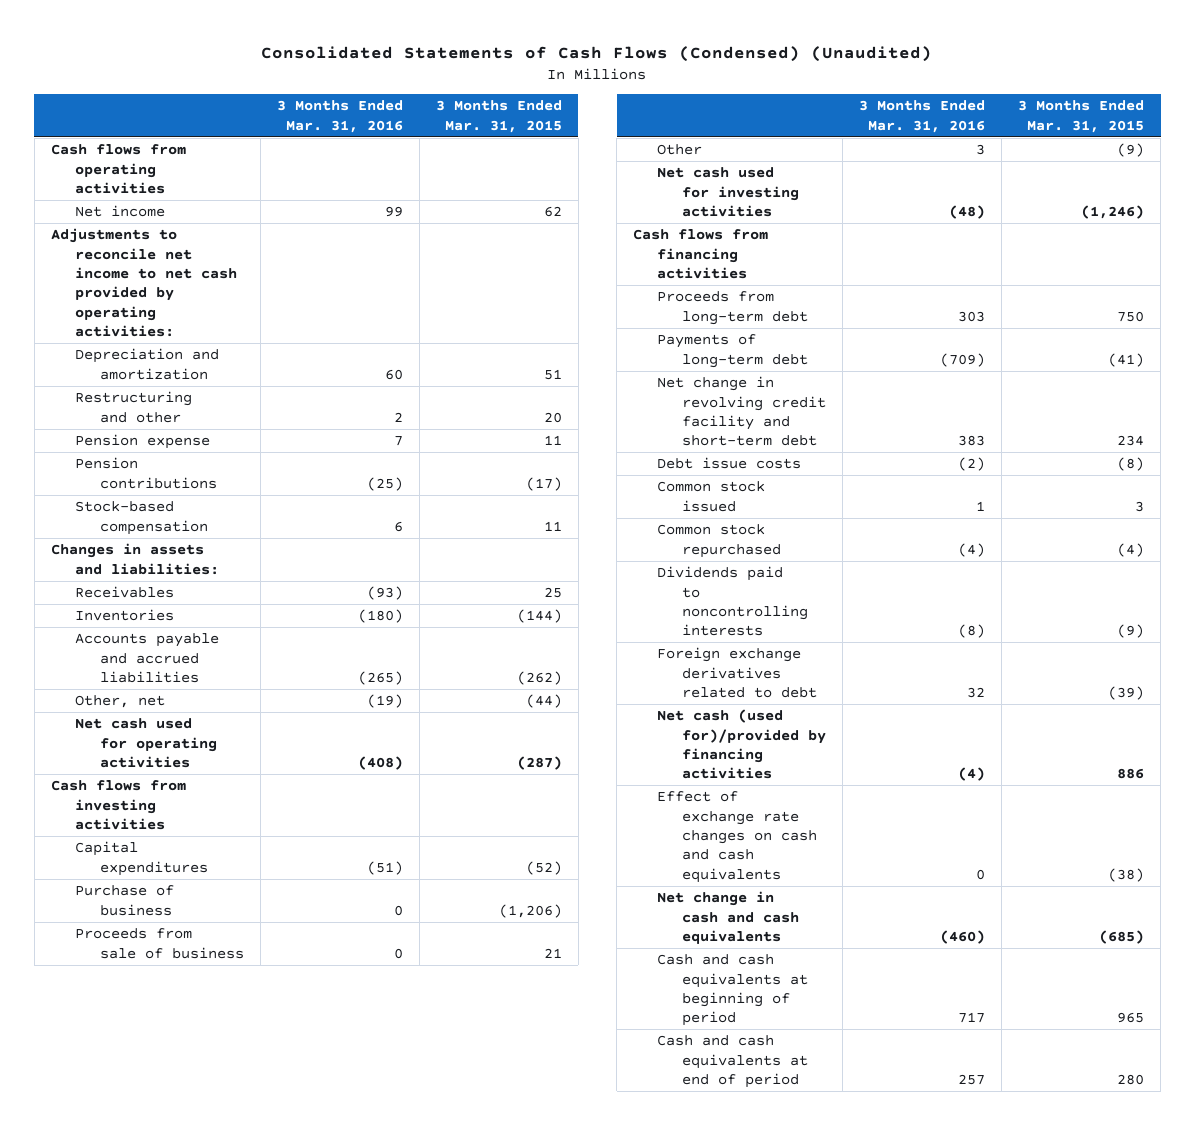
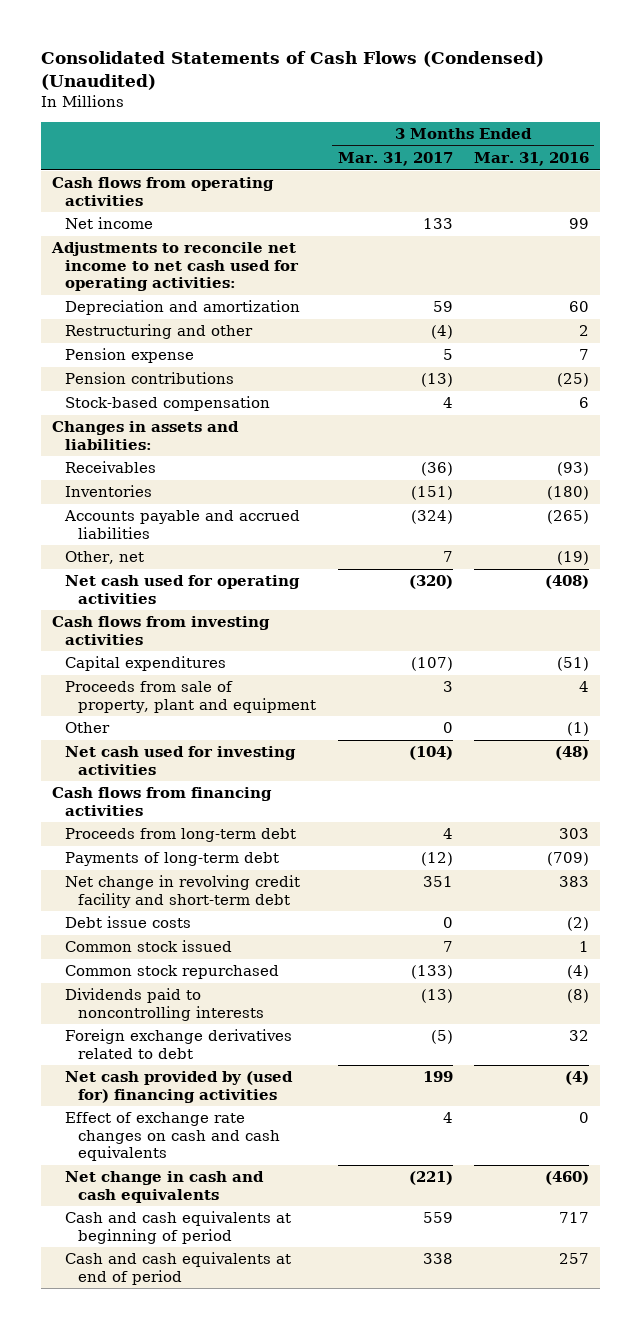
[435,100,562,133] 3 Months Ended Mar. 31, 2015 -> none
none -> [337,152,453,167] Mar. 31, 2017
[50,228,238,337] Adjustments to reconcile net income to net cash provided by operating activities: -> [50,242,300,292] Adjustments to reconcile net income to net cash used for operating activities:
[75,885,175,916] Purchase of business -> none
[75,928,244,959] Proceeds from sale of business -> none
none -> [65,681,317,713] Proceeds from sale of property, plant and equipment
[975,144,985,156] 3 -> [567,722,590,737] (1)
[657,709,826,780] Net cash (used for)/provided by financing activities -> [65,1071,294,1103] Net cash provided by (used for) financing activities

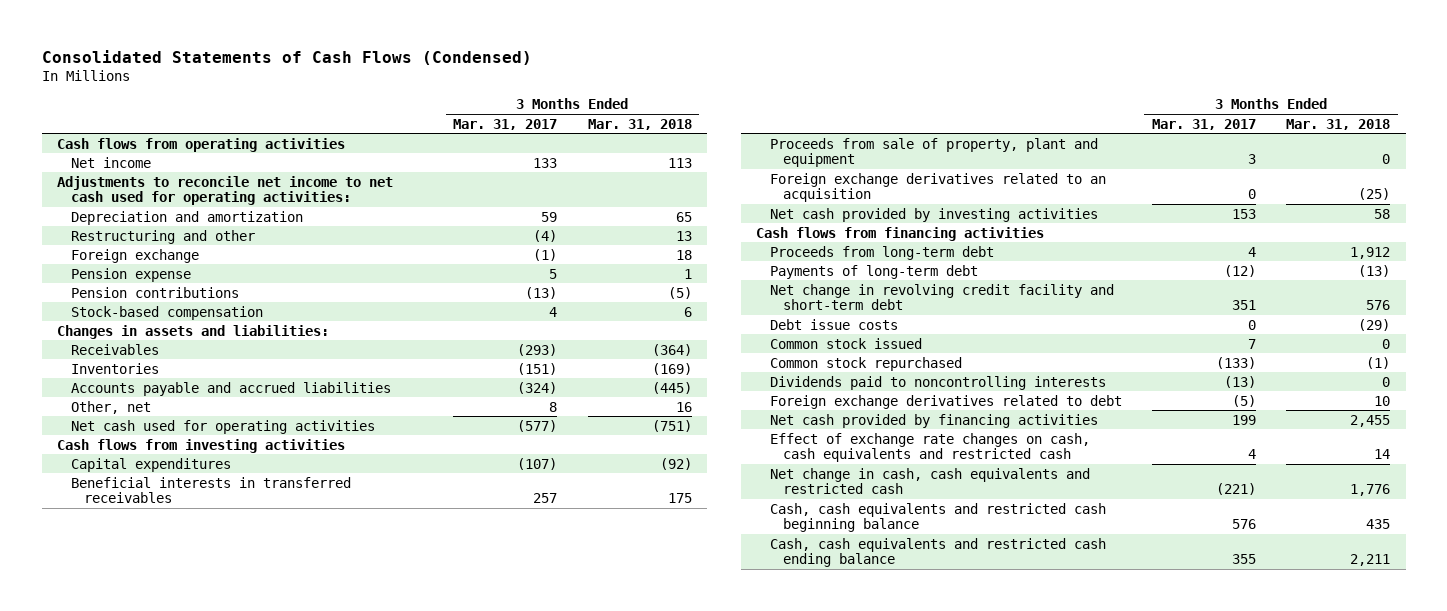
[41,51,545,91] Consolidated Statements of Cash Flows (Condensed) (Unaudited) -> [41,49,532,65] Consolidated Statements of Cash Flows (Condensed)
[474,152,590,167] Mar. 31, 2016 -> none
none -> [587,118,692,130] Mar. 31, 2018
none -> [70,248,199,263] Foreign exchange
[420,462,453,477] (36) -> [517,343,558,356] (293)
[442,551,453,563] 7 -> [549,401,558,412] 8
[408,575,453,590] (320) -> [517,419,558,432] (577)
none -> [70,476,351,504] Beneficial interests in transferred receivables
[65,722,111,734] Other -> none
none -> [769,172,1106,203] Foreign exchange derivatives related to an acquisition
[65,746,297,775] Net cash used for investing activities -> [769,207,1098,222] Net cash provided by investing activities
[408,746,453,761] (104) -> [1231,208,1256,219] 153
[65,1211,292,1244] Cash and cash equivalents at beginning of period -> none
[65,1252,292,1285] Cash and cash equivalents at end of period -> none
[65,1071,294,1103] Net cash provided by (used for) financing activities -> [769,413,1098,428] Net cash provided by financing activities
[65,1112,281,1162] Effect of exchange rate changes on cash and cash equivalents -> [769,432,1090,463] Effect of exchange rate changes on cash, cash equivalents and restricted cash
[65,1171,265,1203] Net change in cash and cash equivalents -> [769,467,1090,495] Net change in cash, cash equivalents and restricted cash
none -> [769,502,1106,533] Cash, cash equivalents and restricted cash beginning balance
none -> [769,537,1106,568] Cash, cash equivalents and restricted cash ending balance

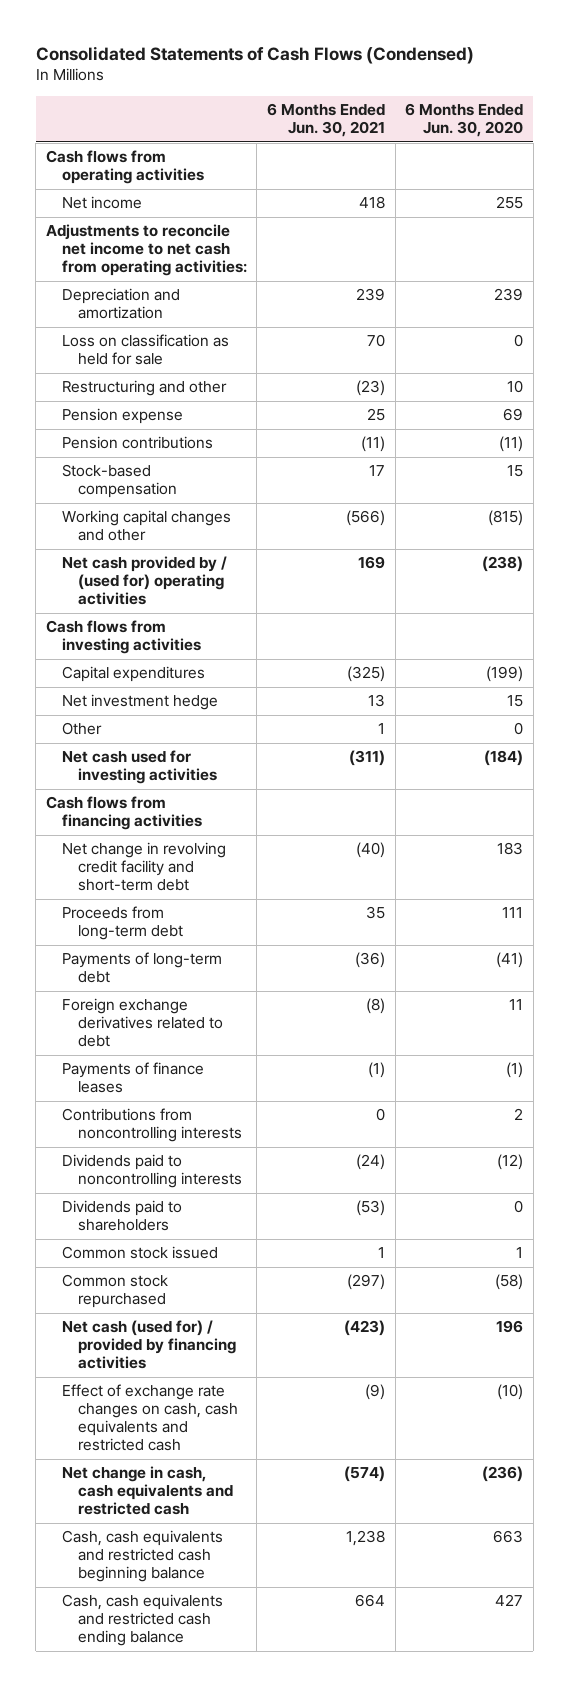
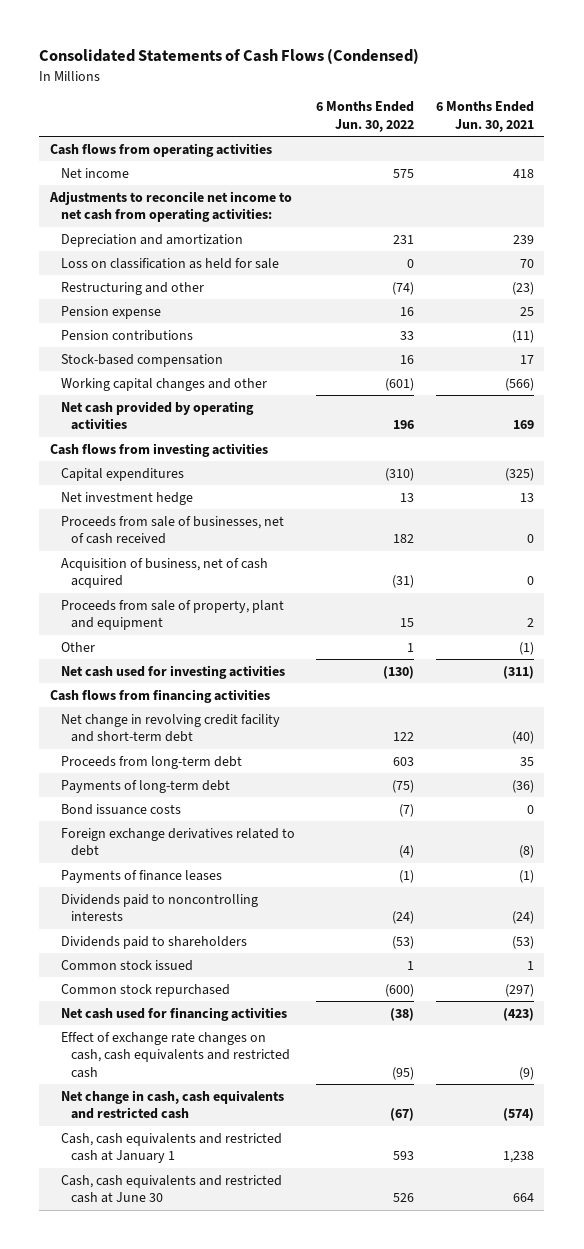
[405,103,524,138] 6 Months Ended Jun. 30, 2020 -> none
none -> [316,101,415,132] 6 Months Ended Jun. 30, 2022
[61,556,227,606] Net cash provided by / (used for) operating activities -> [60,400,254,431] Net cash provided by operating activities
none -> [60,515,284,545] Proceeds from sale of businesses, net of cash received
none -> [60,557,268,589] Acquisition of business, net of cash acquired
none -> [60,599,284,631] Proceeds from sale of property, plant and equipment
[378,723,386,735] 1 -> [518,641,534,655] (1)
none -> [60,803,181,815] Bond issuance costs
[61,1108,242,1143] Contributions from noncontrolling interests -> none
[61,1320,236,1370] Net cash (used for) / provided by financing activities -> [60,1006,287,1021] Net cash used for financing activities
[61,1530,223,1583] Cash, cash equivalents and restricted cash beginning balance -> [60,1132,282,1164] Cash, cash equivalents and restricted cash at January 1
[61,1594,223,1647] Cash, cash equivalents and restricted cash ending balance -> [60,1174,282,1204] Cash, cash equivalents and restricted cash at June 30

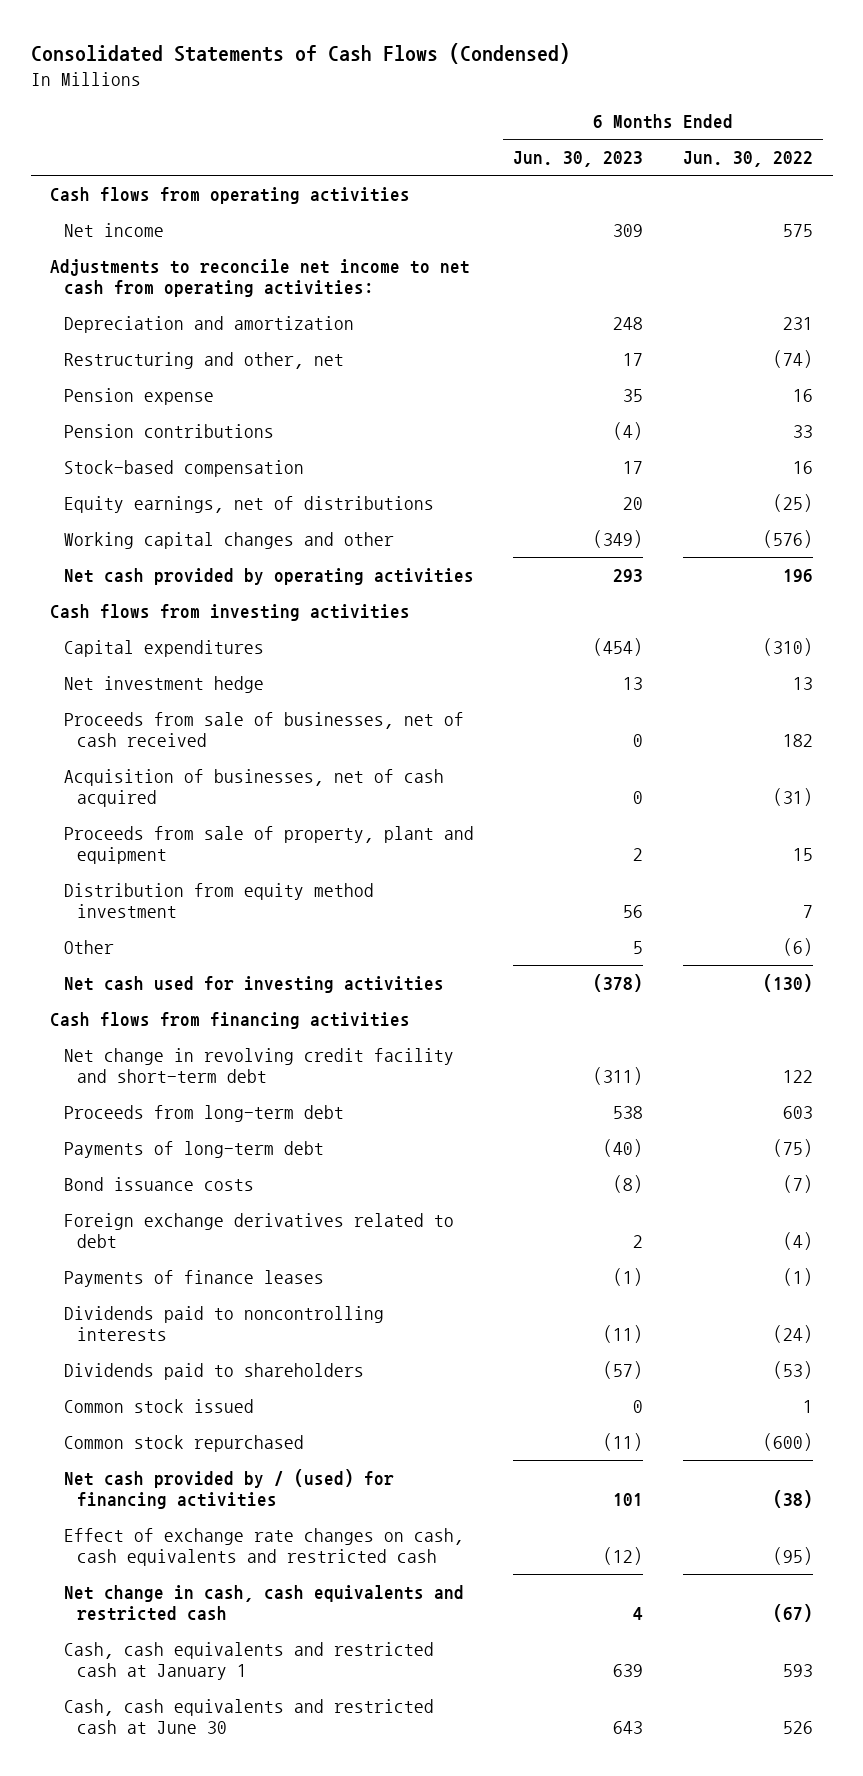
[435,101,534,132] 6 Months Ended Jun. 30, 2021 -> none
none -> [513,151,644,168] Jun. 30, 2023
[60,257,279,269] Loss on classification as held for sale -> none
[60,281,204,295] Restructuring and other -> [63,351,344,369] Restructuring and other, net
none -> [63,495,434,513] Equity earnings, net of distributions
[385,377,415,391] (601) -> [762,529,813,548] (576)
[60,557,268,589] Acquisition of business, net of cash acquired -> [63,768,444,808] Acquisition of businesses, net of cash acquired
none -> [63,882,374,919] Distribution from equity method investment
[407,642,415,652] 1 -> [782,937,813,956] (6)
[60,1006,287,1021] Net cash used for financing activities -> [63,1468,394,1510] Net cash provided by / (used) for financing activities

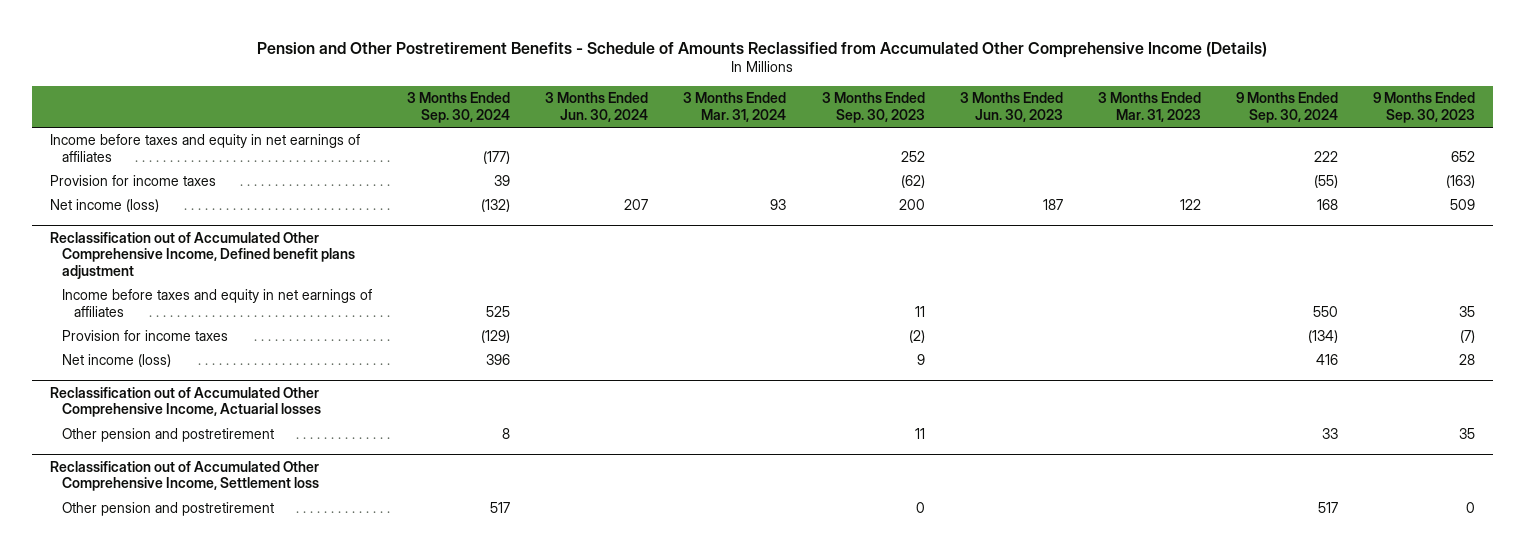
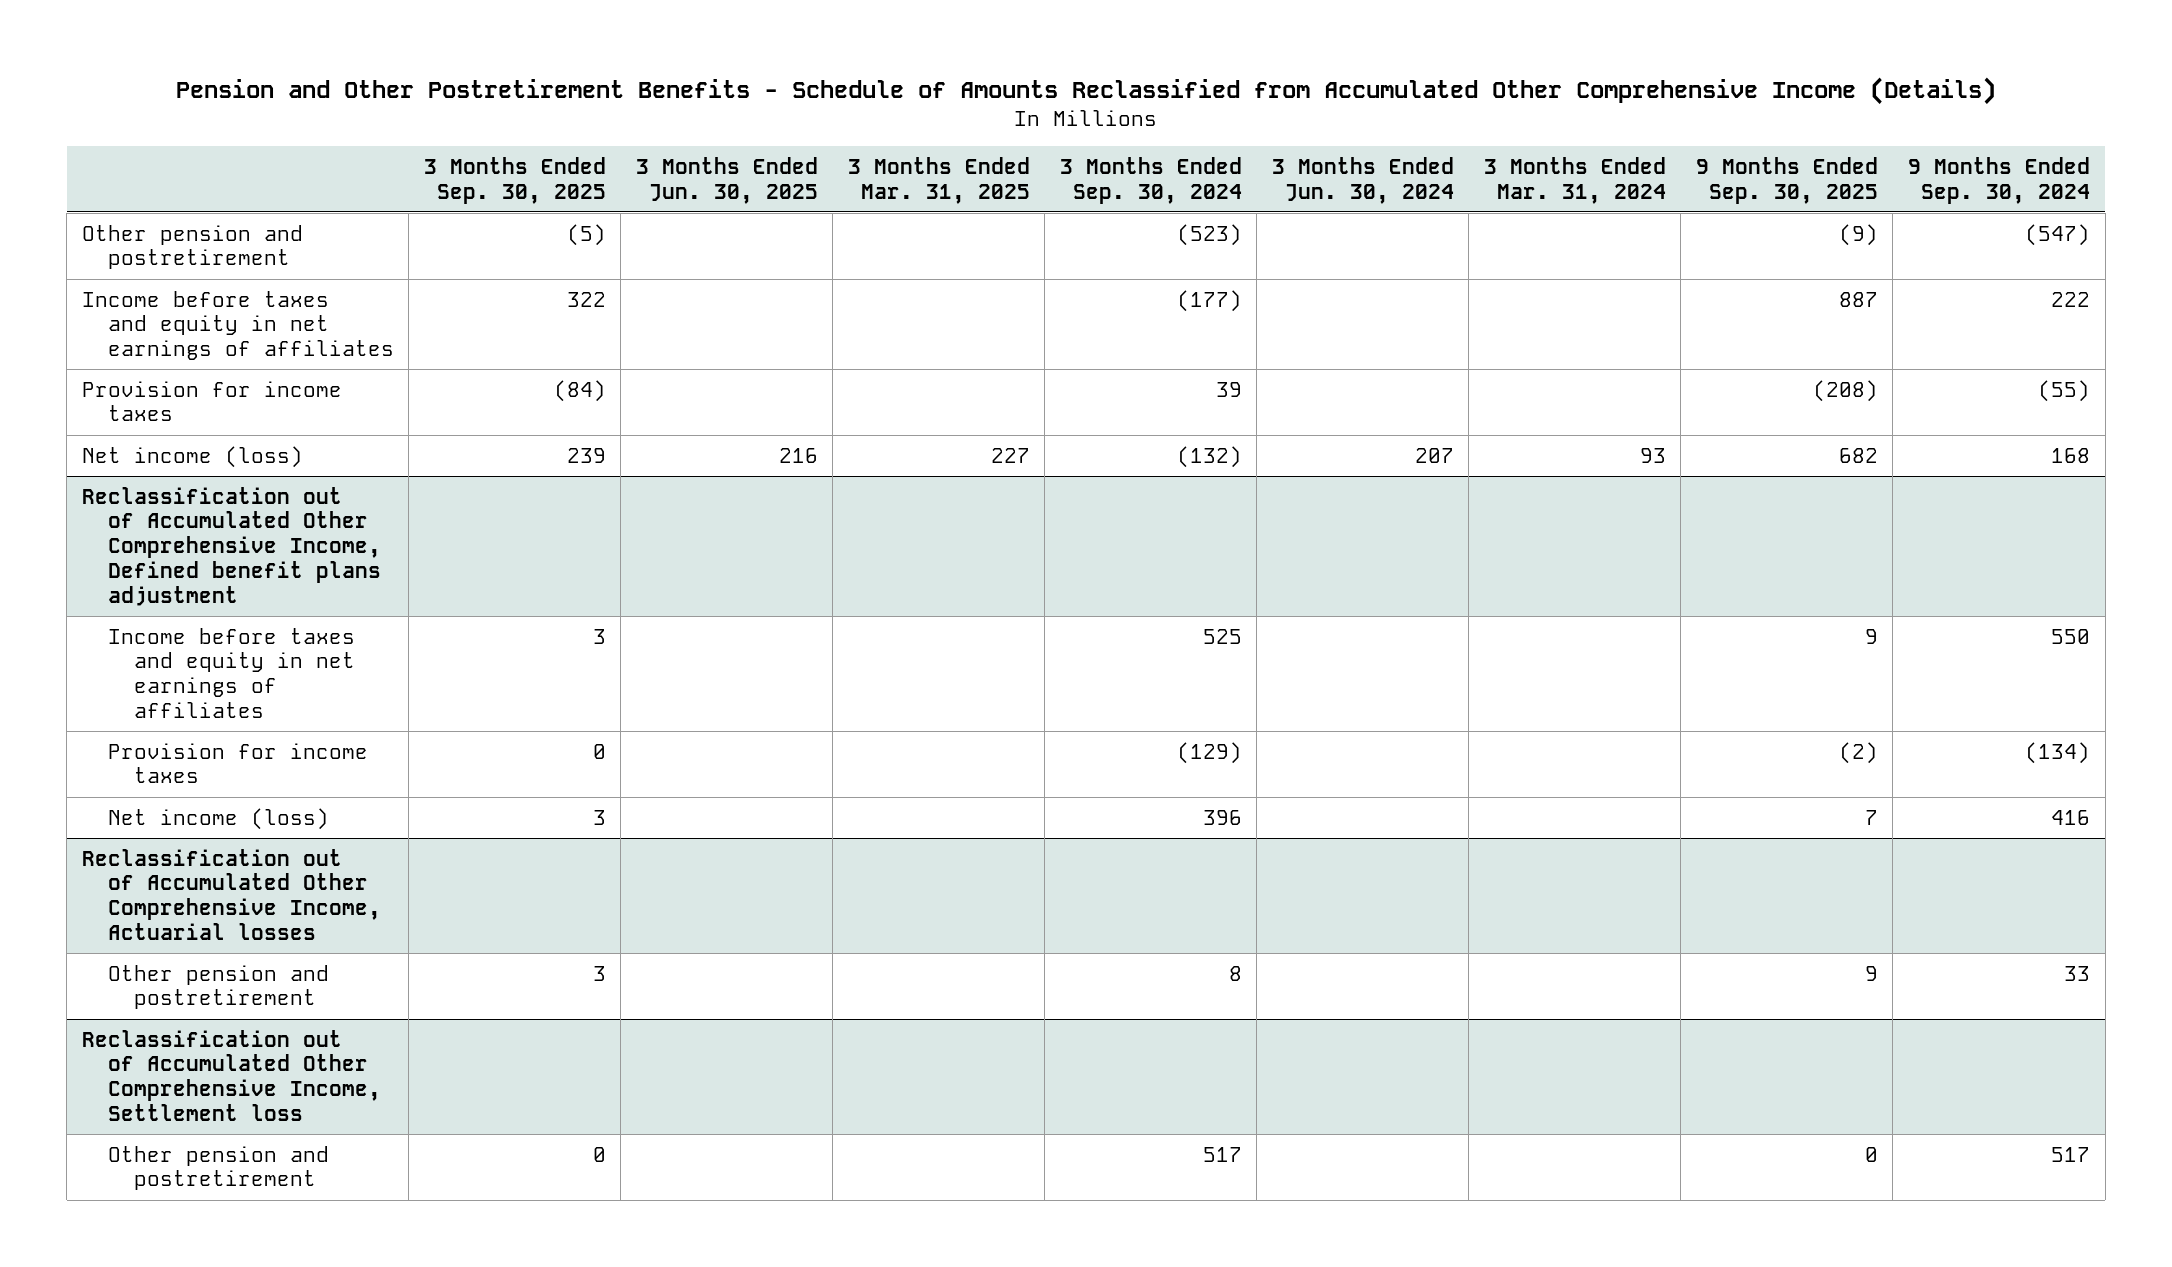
[821,92,925,123] 3 Months Ended Sep. 30, 2023 -> none
[959,92,1063,122] 3 Months Ended Jun. 30, 2023 -> none
[1097,92,1201,122] 3 Months Ended Mar. 31, 2023 -> none
[1373,92,1476,123] 9 Months Ended Sep. 30, 2023 -> none
none -> [423,156,606,204] 3 Months Ended Sep. 30, 2025
none -> [635,156,818,204] 3 Months Ended Jun. 30, 2025
none -> [847,156,1030,204] 3 Months Ended Mar. 31, 2025
none -> [1695,156,1878,204] 9 Months Ended Sep. 30, 2025
none -> [81,224,303,270] Other pension and postretirement

